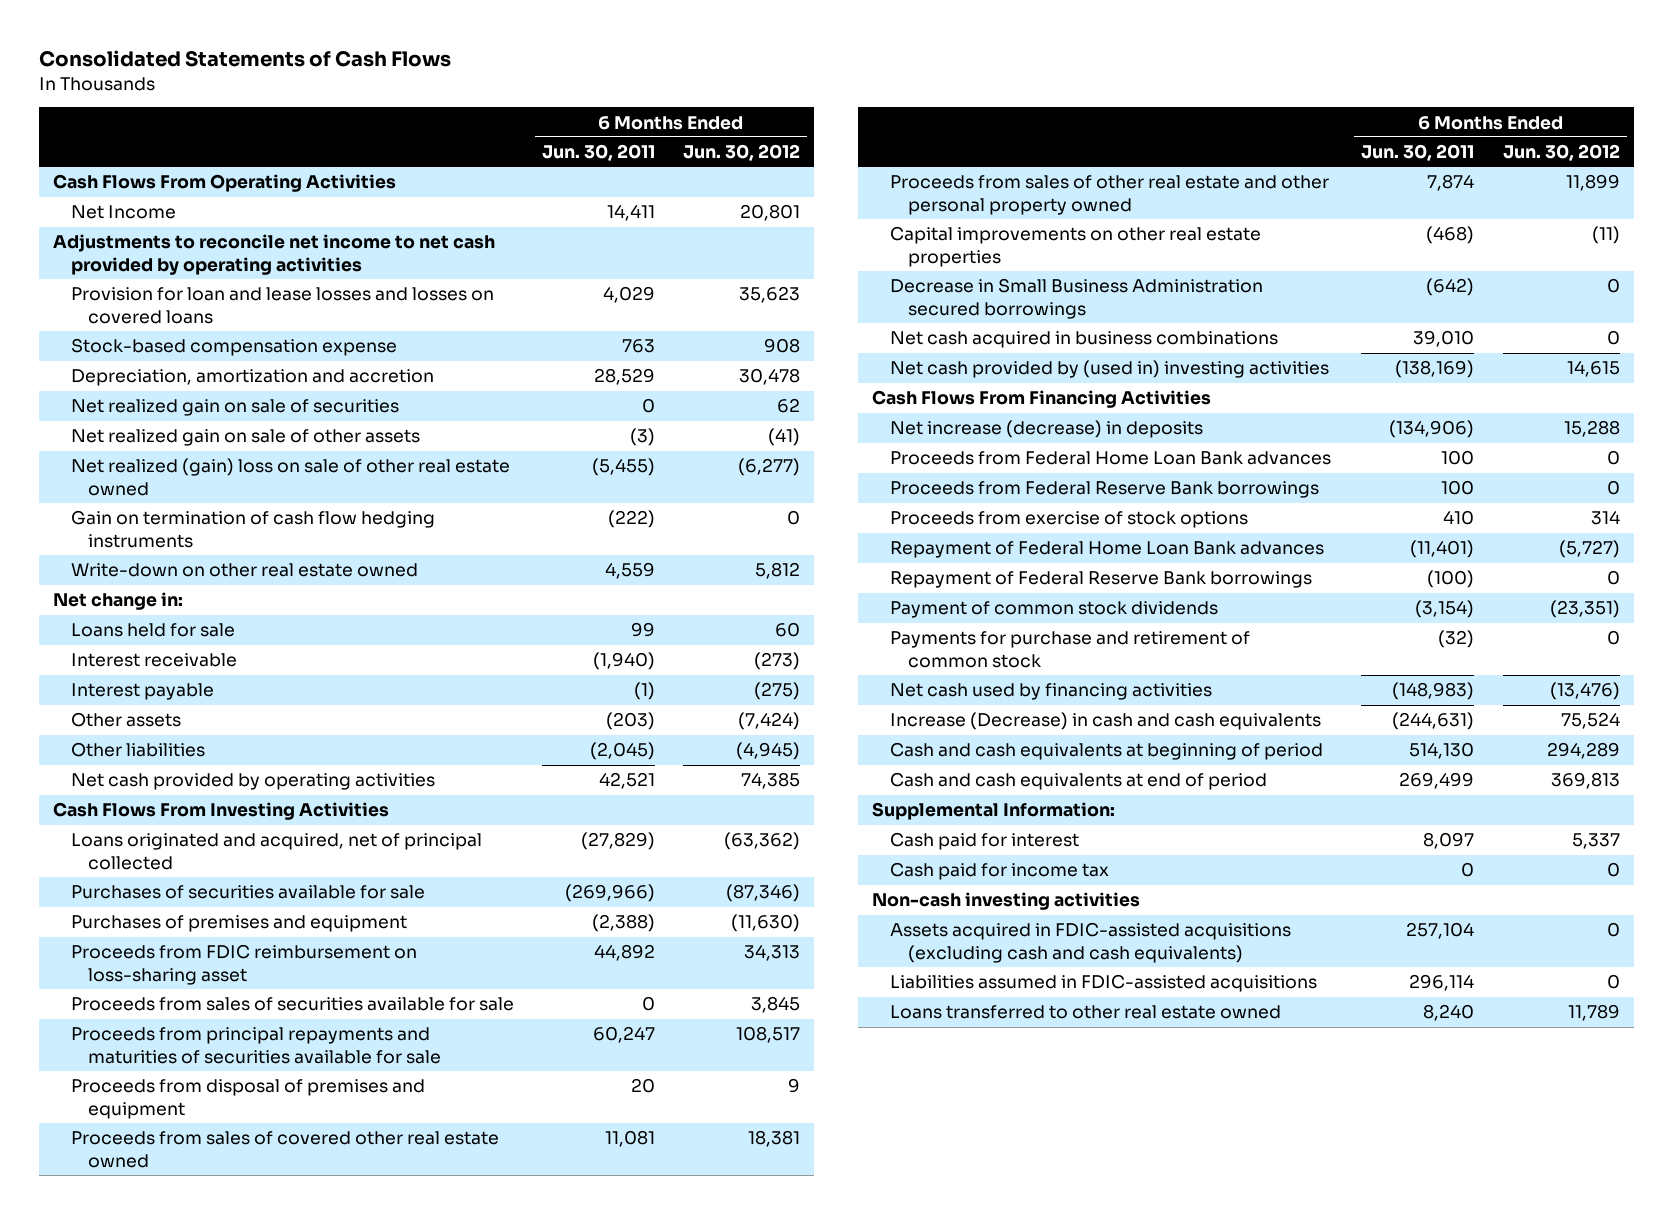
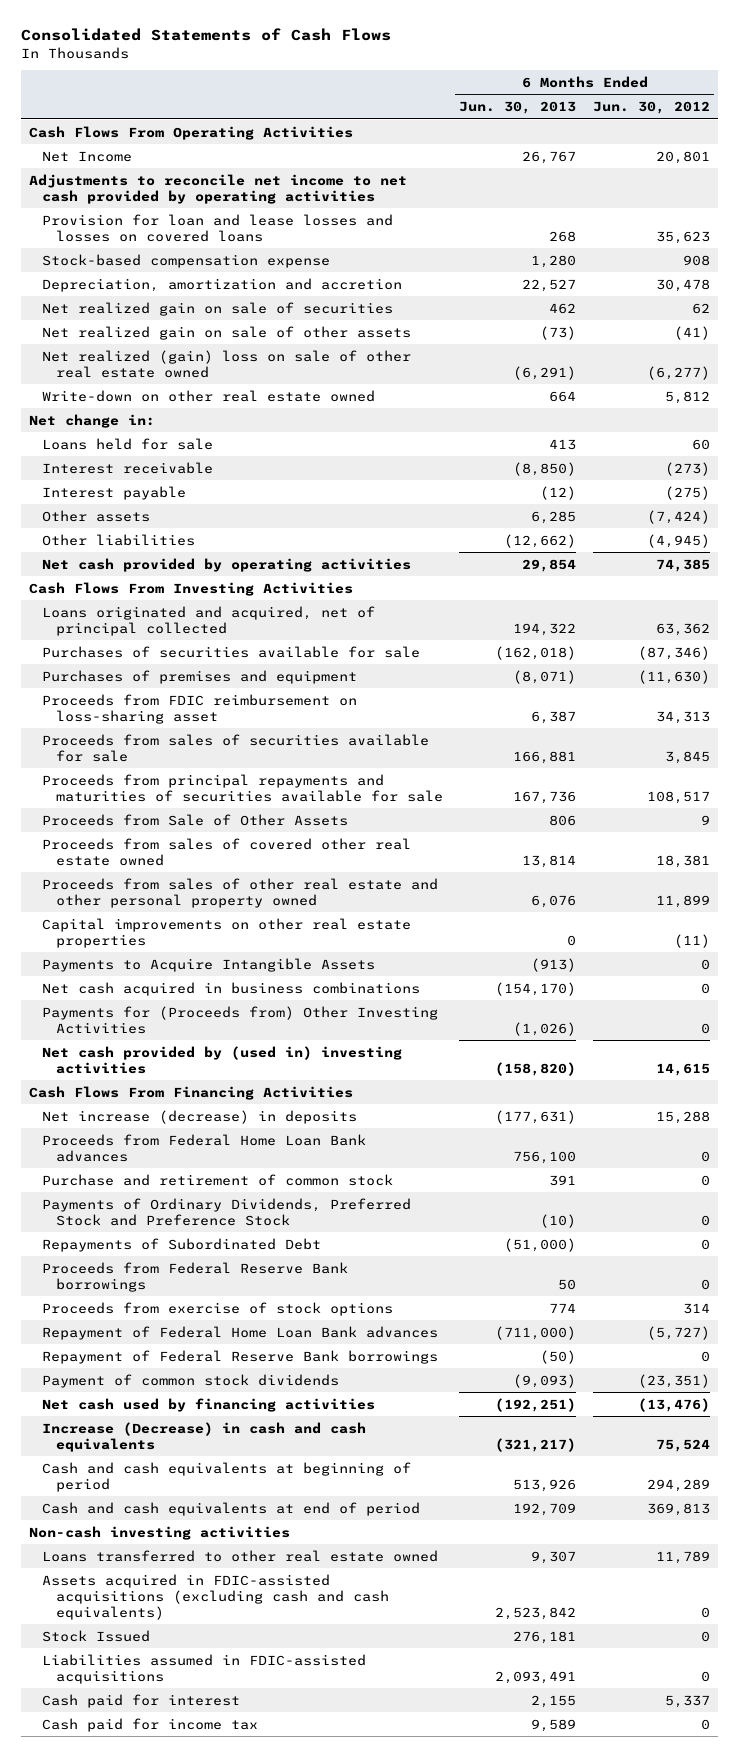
[541,144,655,162] Jun. 30, 2011 -> none
none -> [459,101,577,115] Jun. 30, 2013
[70,510,435,548] Gain on termination of cash flow hedging instruments -> none
[724,832,801,851] (63,362) -> [656,622,711,636] 63,362
[70,1079,425,1119] Proceeds from disposal of premises and equipment -> none
none -> [42,813,349,826] Proceeds from Sale of Other Assets
[890,278,1264,319] Decrease in Small Business Administration secured borrowings -> none
none -> [42,957,376,972] Payments to Acquire Intangible Assets
none -> [42,1005,439,1034] Payments for (Proceeds from) Other Investing Activities
none -> [42,1173,394,1186] Purchase and retirement of common stock
none -> [42,1197,412,1226] Payments of Ordinary Dividends, Preferred Stock and Preference Stock
none -> [42,1237,322,1252] Repayments of Subordinated Debt
[890,631,1251,668] Payments for purchase and retirement of common stock -> none
[872,802,1116,821] Supplemental Information: -> none
[890,1005,1282,1020] Loans transferred to other real estate owned -> [42,1549,439,1562] Loans transferred to other real estate owned
none -> [42,1629,151,1642] Stock Issued
[890,832,1080,851] Cash paid for interest -> [42,1693,241,1708] Cash paid for interest
[890,862,1110,881] Cash paid for income tax -> [42,1717,259,1732] Cash paid for income tax

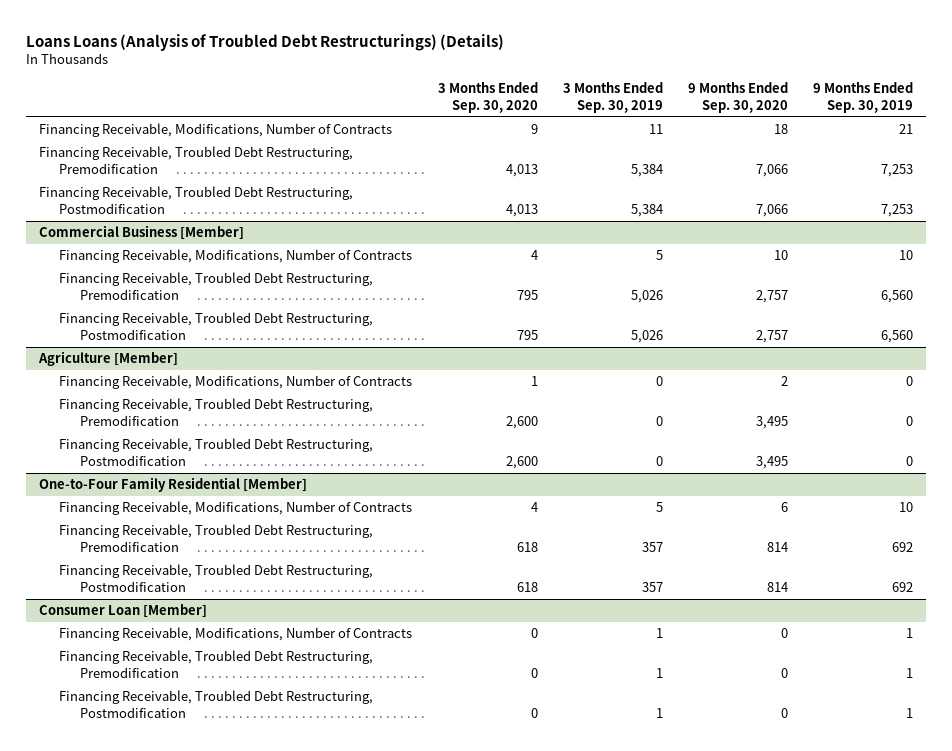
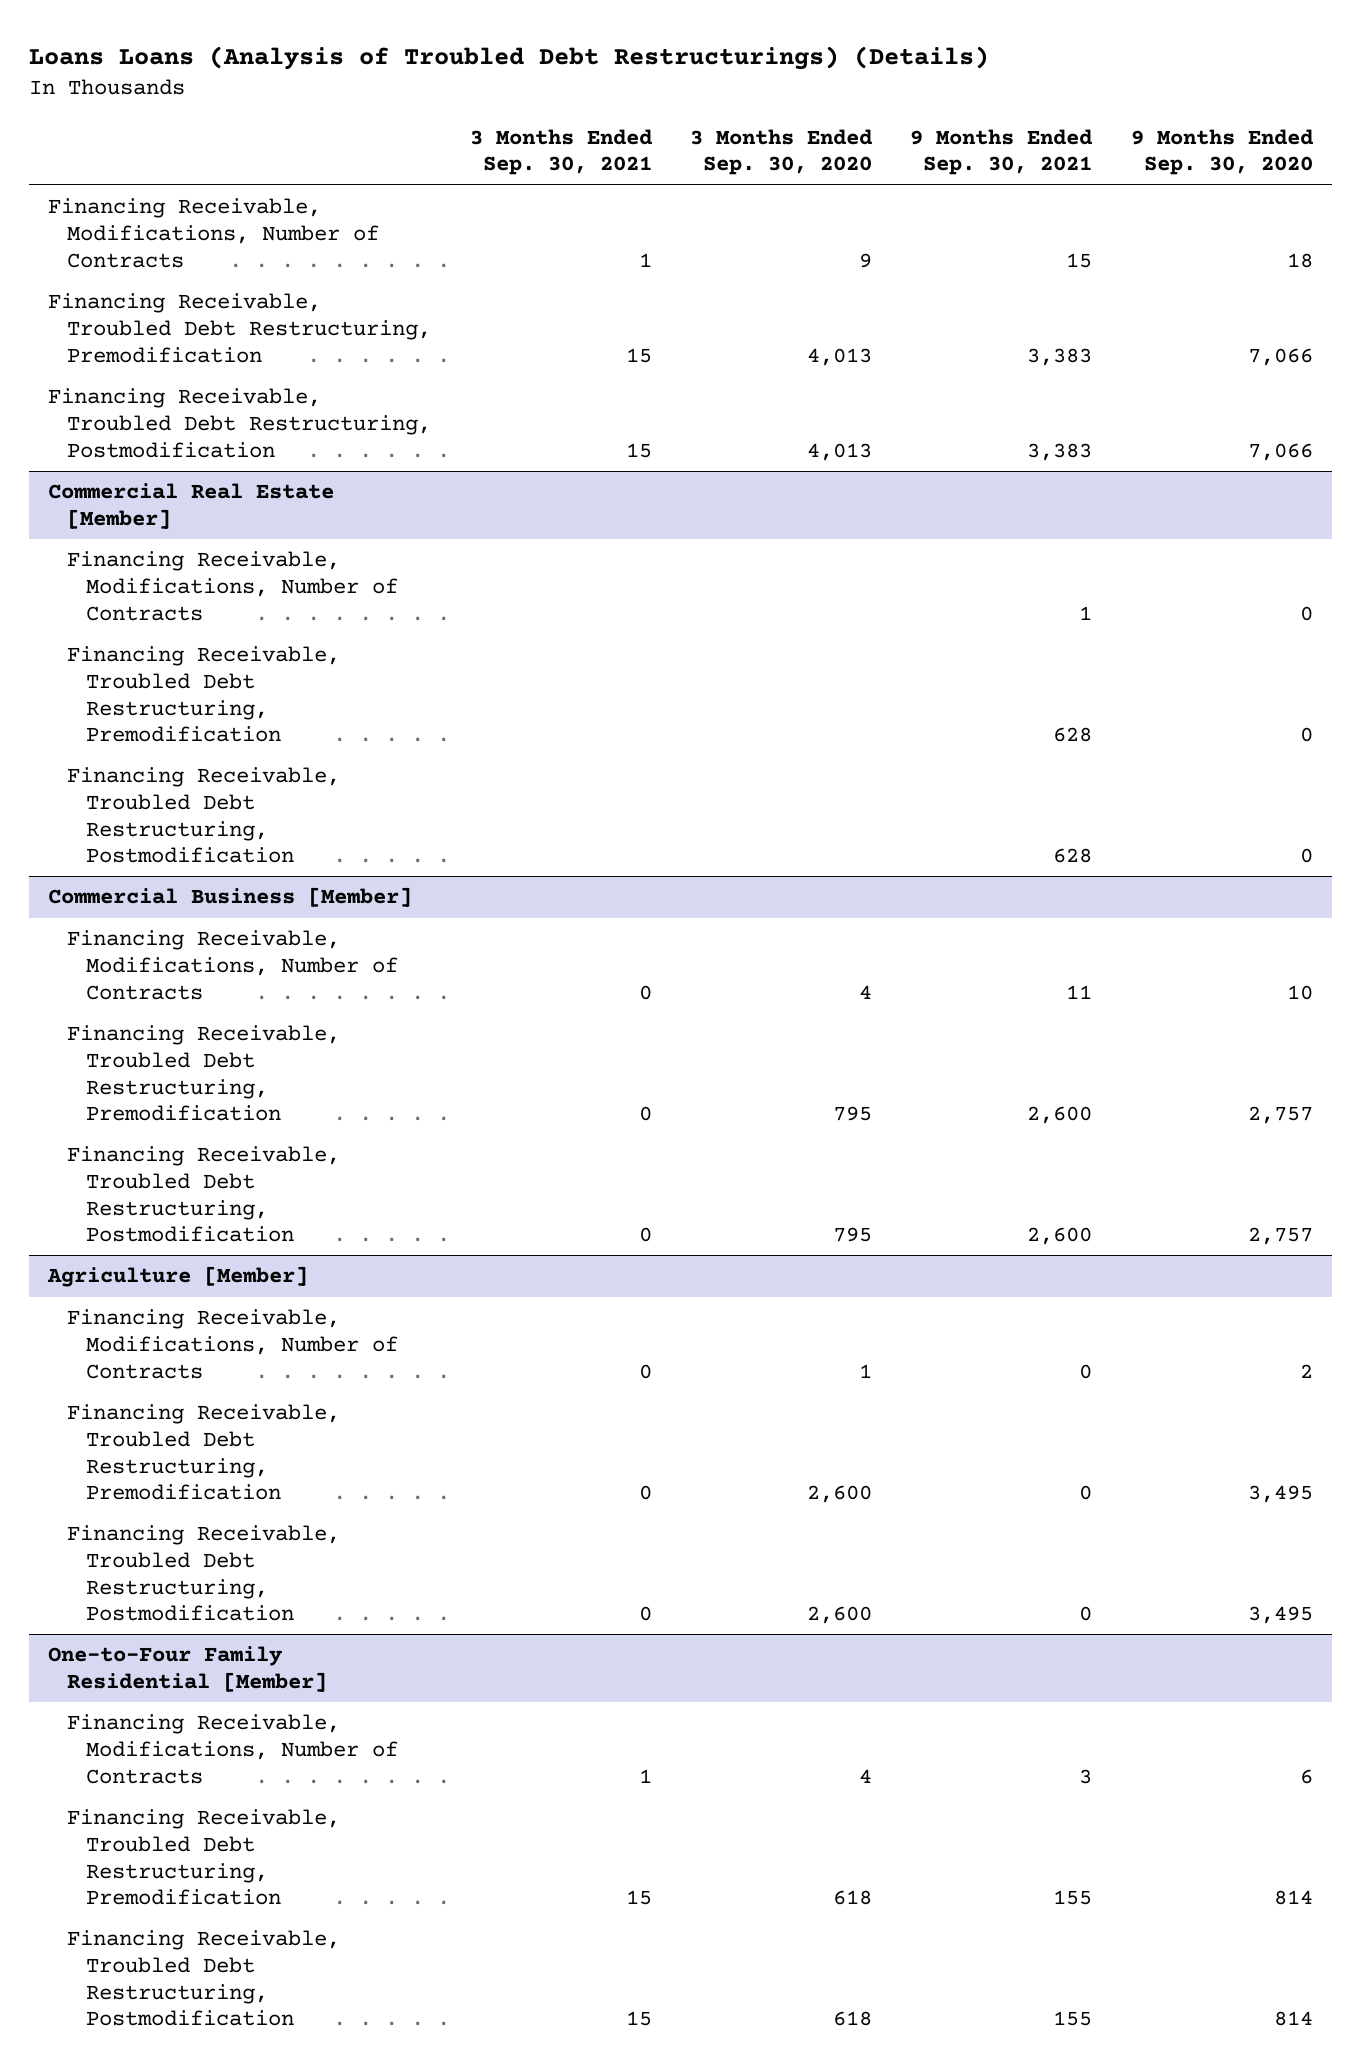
[562,82,663,113] 3 Months Ended Sep. 30, 2019 -> none
[813,82,914,113] 9 Months Ended Sep. 30, 2019 -> none
none -> [469,128,653,176] 3 Months Ended Sep. 30, 2021
none -> [910,128,1094,176] 9 Months Ended Sep. 30, 2021
none -> [48,483,335,529] Commercial Real Estate [Member]
none -> [67,551,399,621] Financing Receivable, Modifications, Number of Contracts
none -> [67,646,341,743] Financing Receivable, Troubled Debt Restructuring, Premodification
none -> [67,767,341,864] Financing Receivable, Troubled Debt Restructuring, Postmodification
[39,604,208,619] Consumer Loan [Member] -> none
[59,627,413,642] Financing Receivable, Modifications, Number of Contracts -> none
[59,650,374,678] Financing Receivable, Troubled Debt Restructuring, Premodification -> none
[59,690,374,718] Financing Receivable, Troubled Debt Restructuring, Postmodification -> none

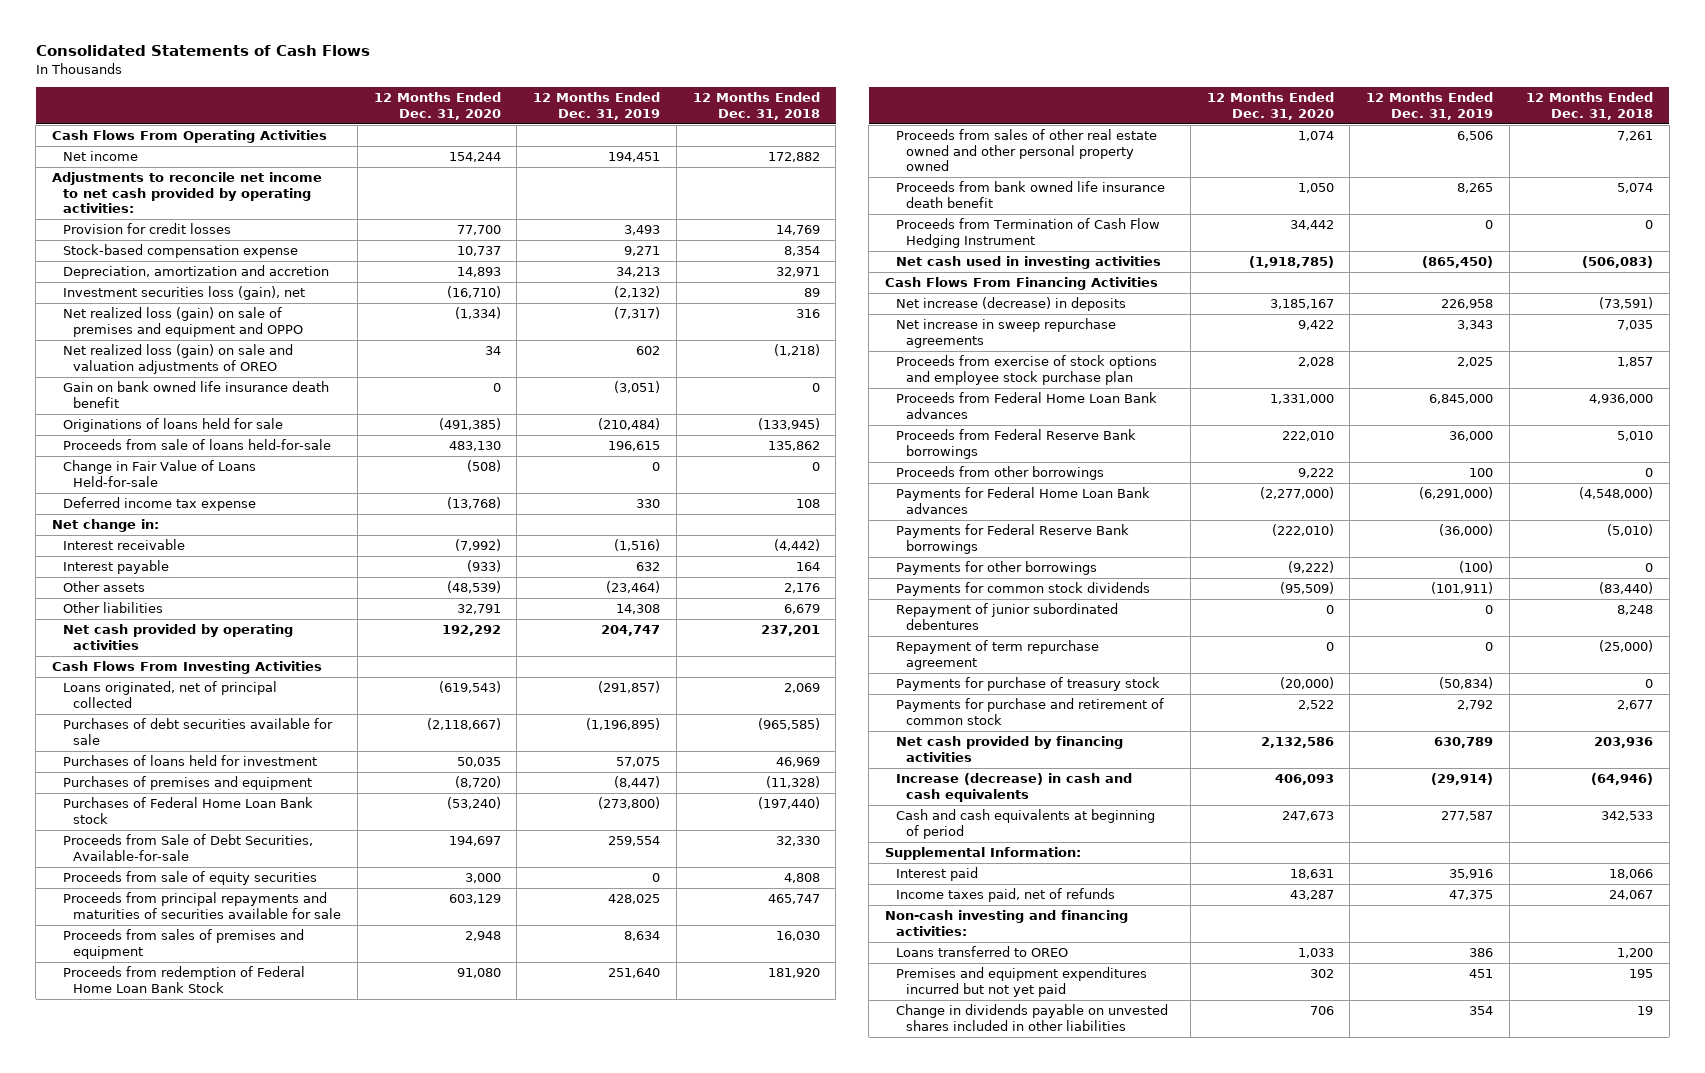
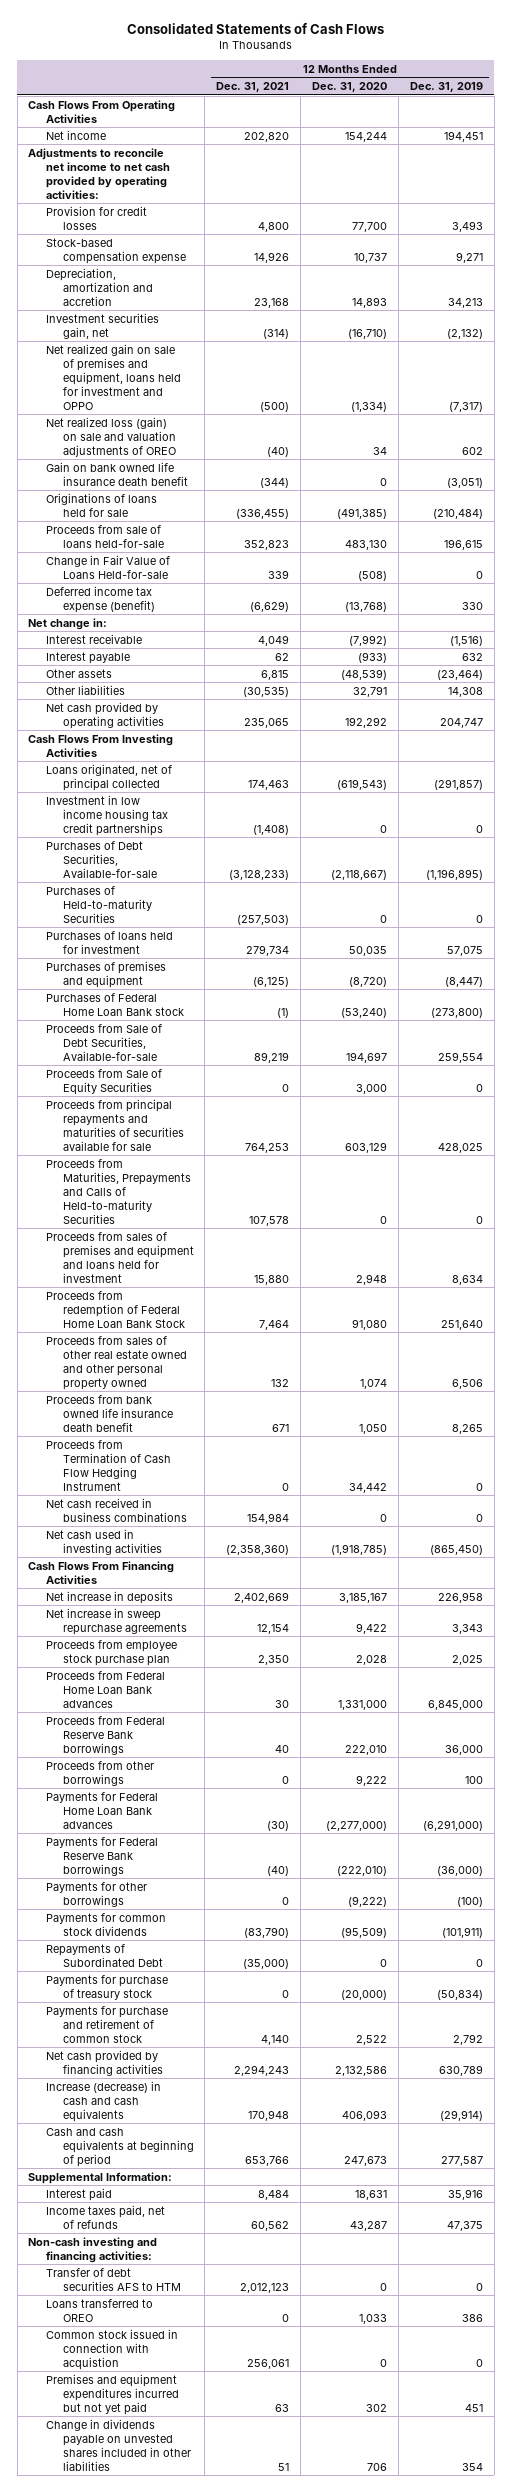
[692,92,820,120] 12 Months Ended Dec. 31, 2018 -> none
none -> [216,82,290,93] Dec. 31, 2021
[62,286,305,301] Investment securities loss (gain), net -> [45,312,159,339] Investment securities gain, net
[62,307,304,337] Net realized loss (gain) on sale of premises and equipment and OPPO -> [45,343,181,410] Net realized gain on sale of premises and equipment, loans held for investment and OPPO
[62,497,256,512] Deferred income tax expense -> [45,585,155,613] Deferred income tax expense (benefit)
none -> [45,794,168,836] Investment in low income housing tax credit partnerships
[62,718,333,745] Purchases of debt securities available for sale -> [45,840,157,878] Purchases of Debt Securities, Available-for-sale
none -> [45,885,152,923] Purchases of Held-to-maturity Securities
[62,871,317,886] Proceeds from sale of equity securities -> [45,1068,162,1095] Proceeds from Sale of Equity Securities
none -> [45,1158,191,1224] Proceeds from Maturities, Prepayments and Calls of Held-to-maturity Securities
[62,929,304,959] Proceeds from sales of premises and equipment -> [45,1231,194,1283] Proceeds from sales of premises and equipment and loans held for investment
none -> [45,1497,187,1522] Net cash received in business combinations
[895,297,1126,312] Net increase (decrease) in deposits -> [45,1590,173,1604] Net increase in deposits
[895,355,1157,385] Proceeds from exercise of stock options and employee stock purchase plan -> [45,1639,177,1666] Proceeds from employee stock purchase plan
[895,640,1099,670] Repayment of term repurchase agreement -> none
[895,603,1118,630] Repayment of junior subordinated debentures -> [45,1943,163,1967] Repayments of Subordinated Debt
none -> [45,2267,181,2291] Transfer of debt securities AFS to HTM
none -> [45,2328,178,2370] Common stock issued in connection with acquistion

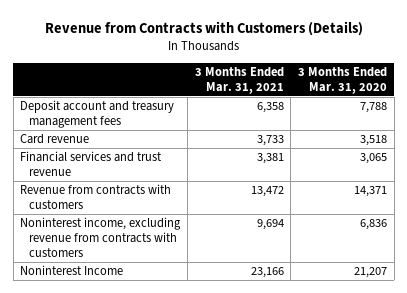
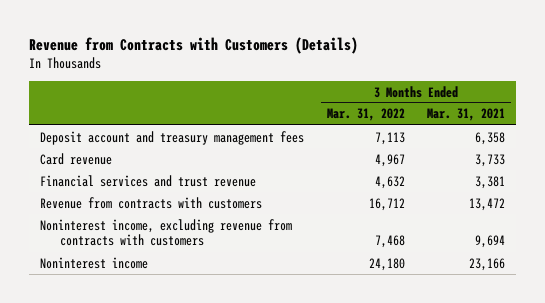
[298,66,388,94] 3 Months Ended Mar. 31, 2020 -> none
none -> [326,108,405,122] Mar. 31, 2022
[20,265,124,276] Noninterest Income -> [39,256,148,269] Noninterest income

